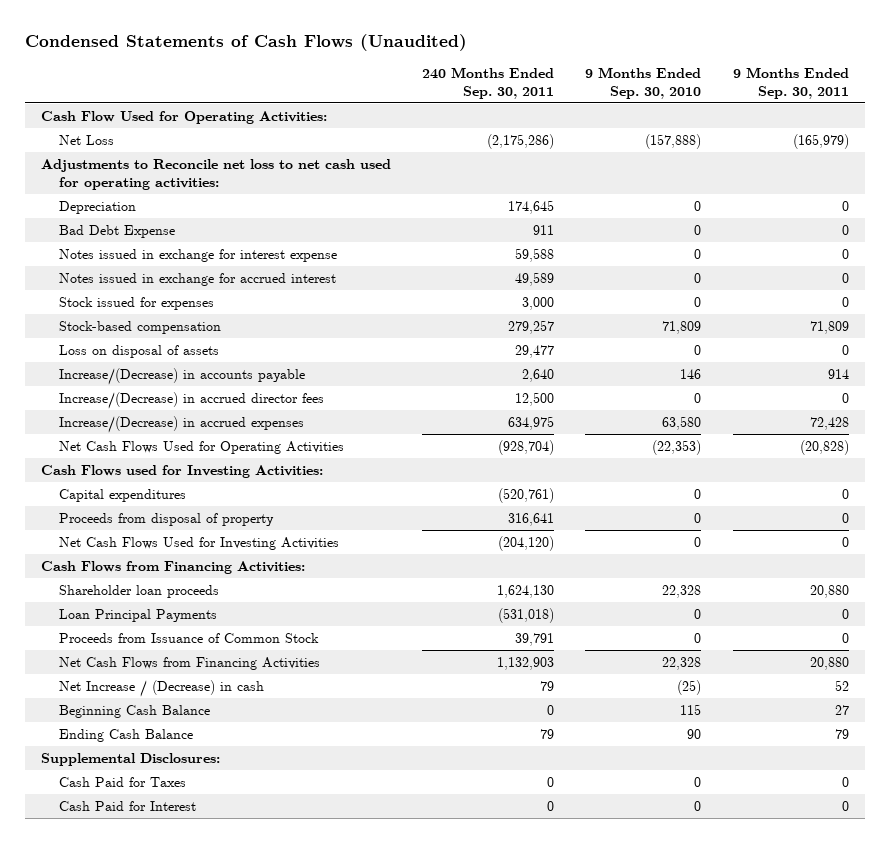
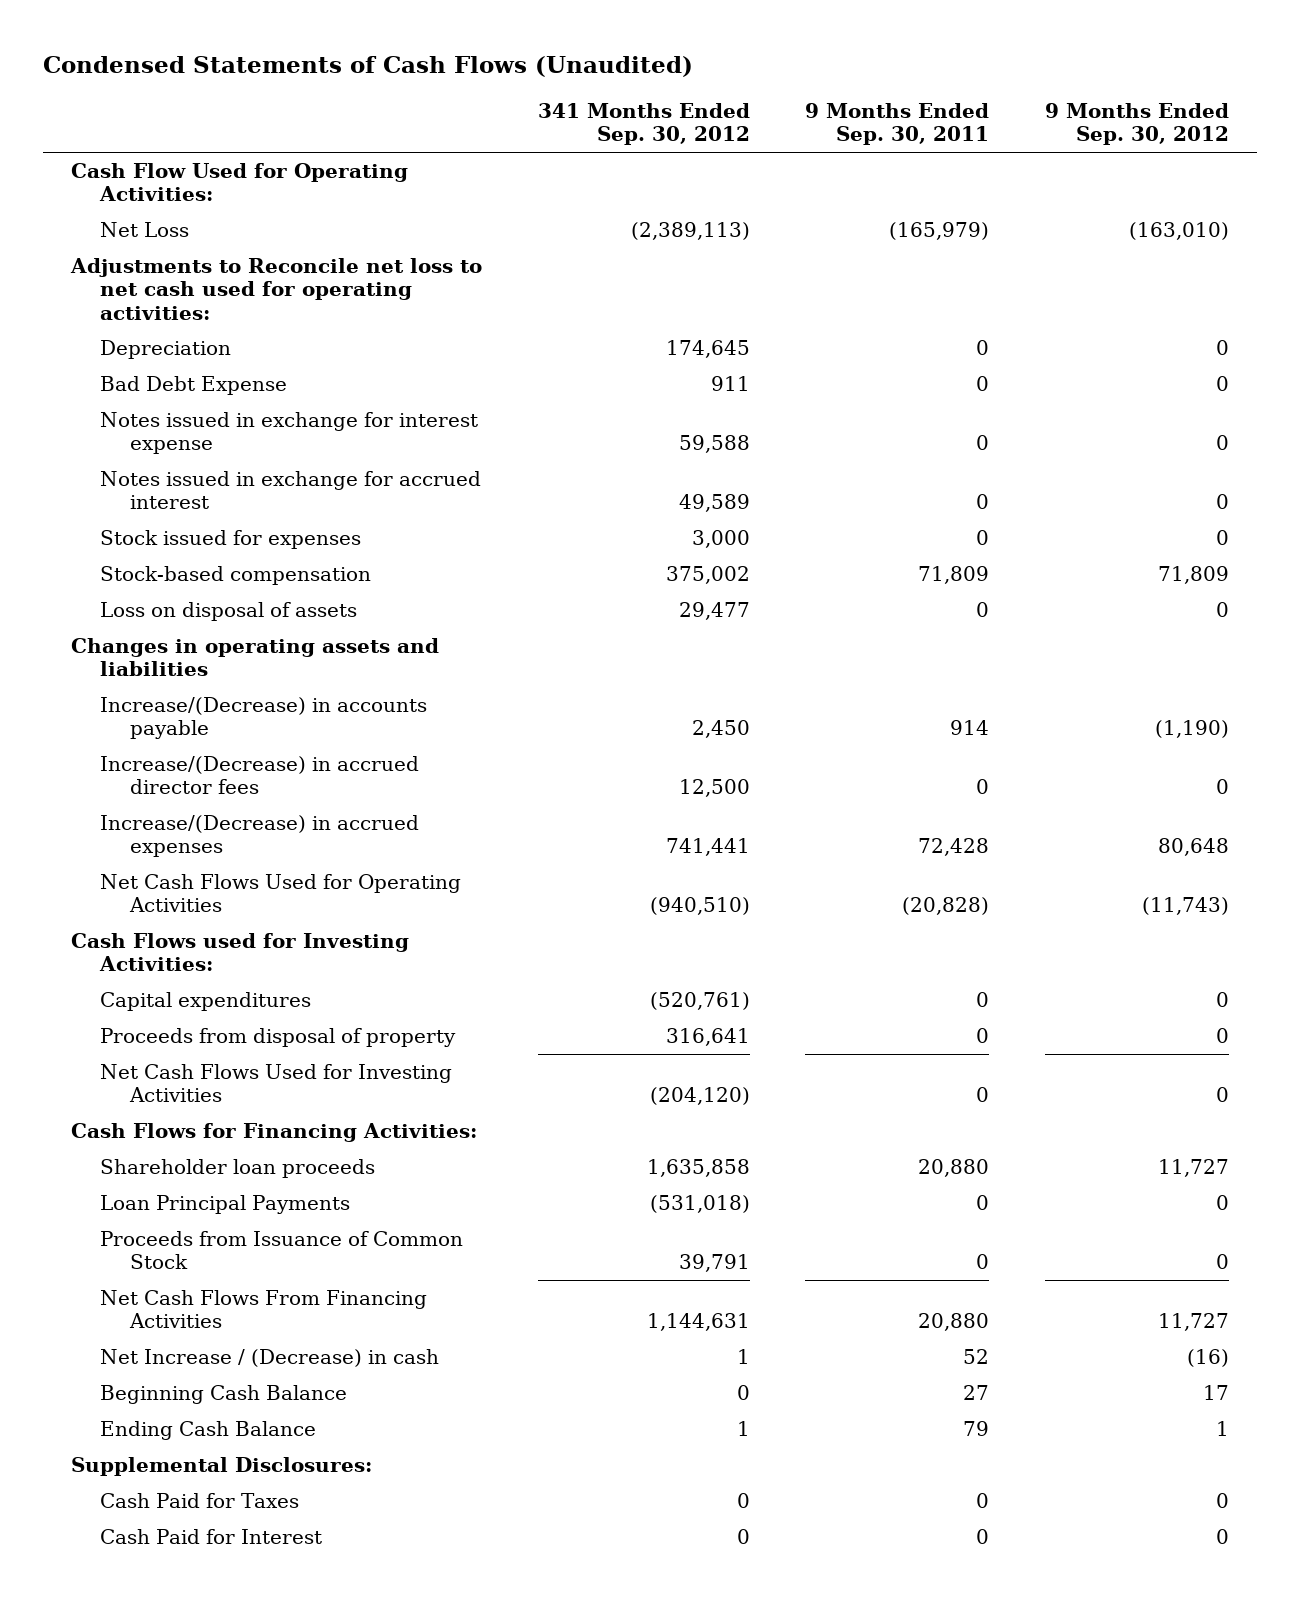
[421,66,554,99] 240 Months Ended Sep. 30, 2011 -> none
[585,66,702,99] 9 Months Ended Sep. 30, 2010 -> none
none -> [537,103,750,146] 341 Months Ended Sep. 30, 2012
none -> [1044,103,1229,146] 9 Months Ended Sep. 30, 2012
none -> [70,637,439,677] Changes in operating assets and liabilities
[40,560,305,574] Cash Flows from Financing Activities: -> [70,1122,477,1142] Cash Flows for Financing Activities:
[58,656,320,670] Net Cash Flows from Financing Activities -> [100,1289,428,1329] Net Cash Flows From Financing Activities

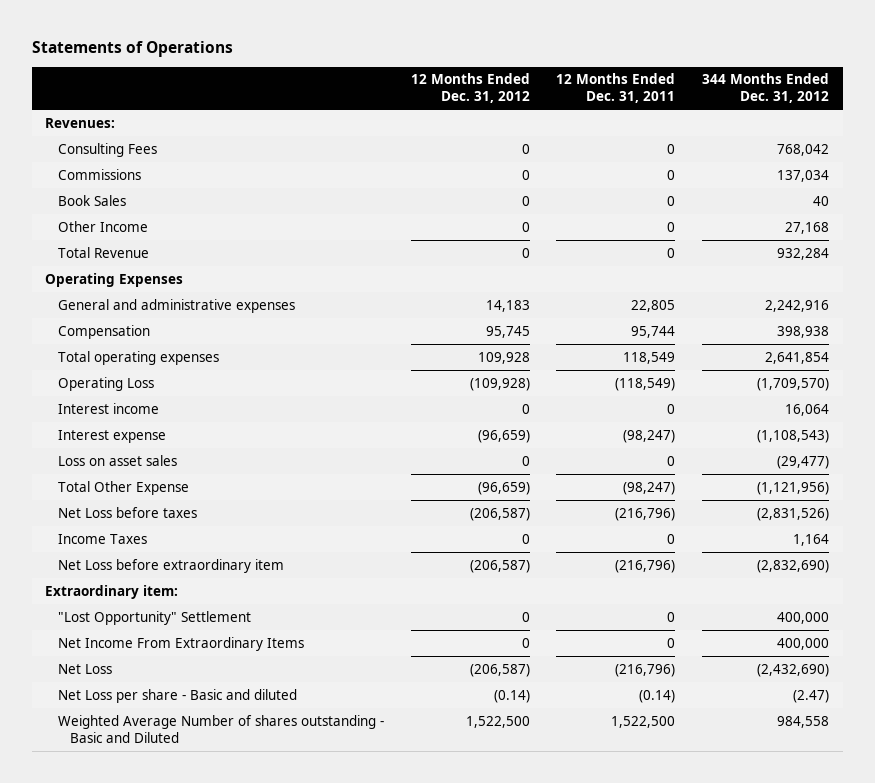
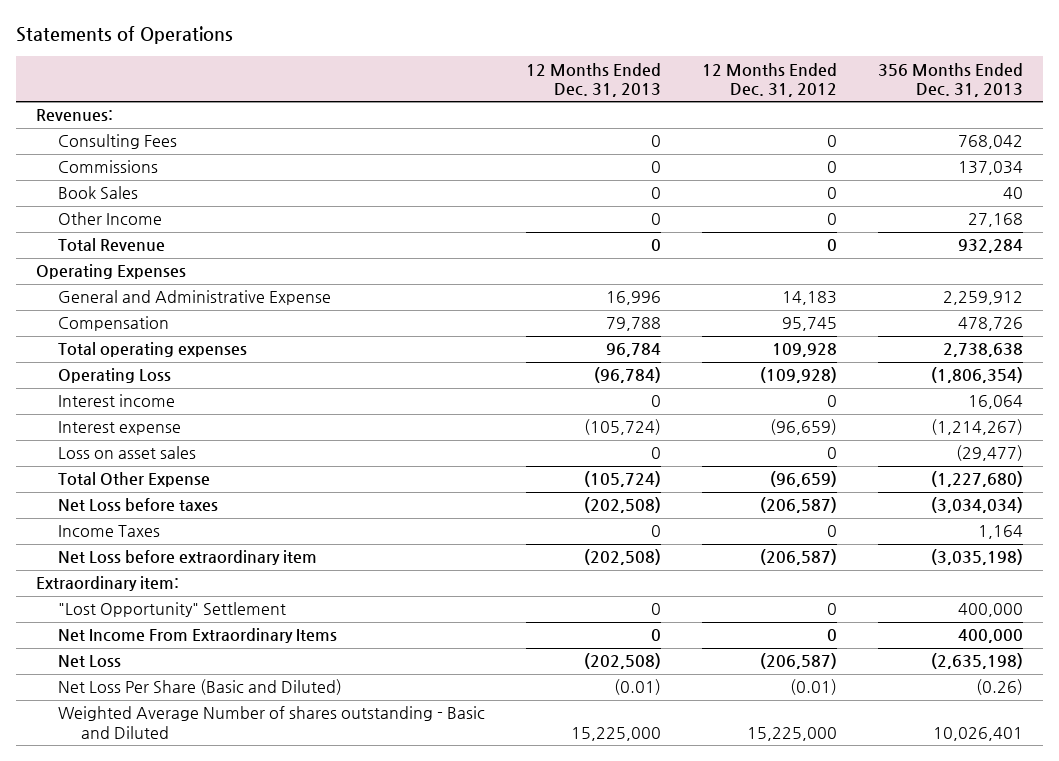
[556,73,676,104] 12 Months Ended Dec. 31, 2011 -> none
[702,73,830,104] 344 Months Ended Dec. 31, 2012 -> none
none -> [526,62,662,97] 12 Months Ended Dec. 31, 2013
none -> [877,62,1023,97] 356 Months Ended Dec. 31, 2013
[57,298,295,313] General and administrative expenses -> [58,290,332,306] General and Administrative Expense
[57,688,297,703] Net Loss per share - Basic and diluted -> [58,679,343,696] Net Loss Per Share (Basic and Diluted)
[493,689,530,703] (0.14) -> [790,679,838,696] (0.01)
[465,715,530,728] 1,522,500 -> [747,726,838,741] 15,225,000

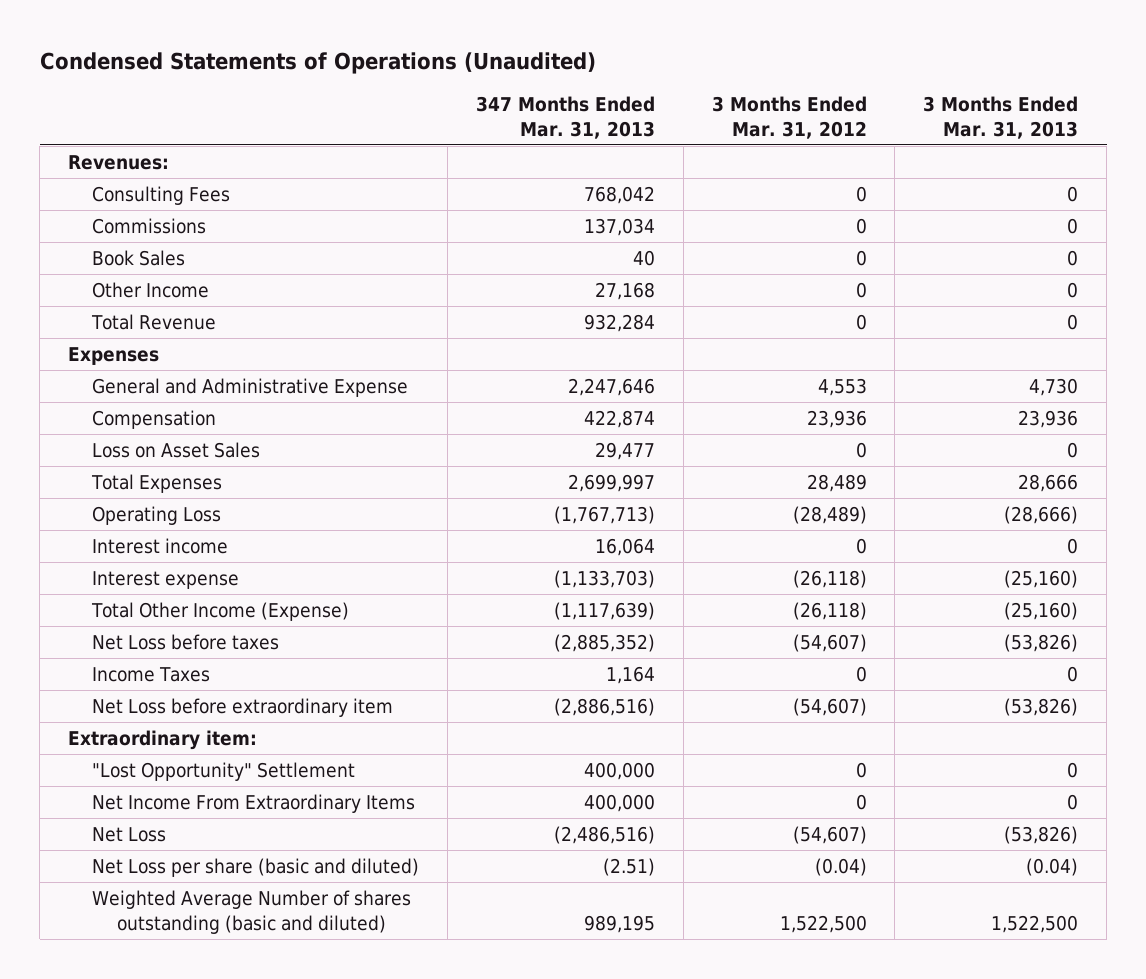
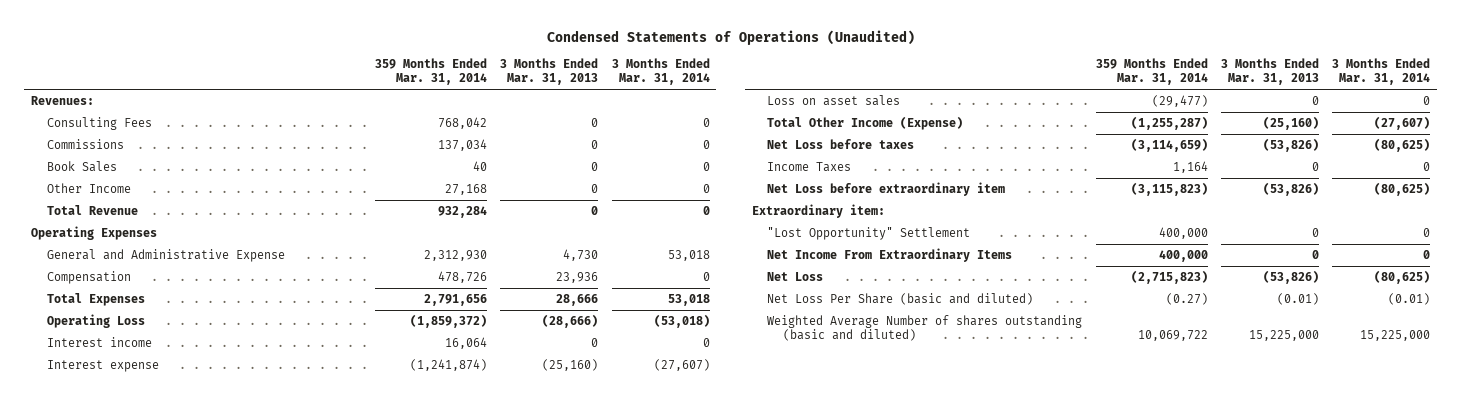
[476,96,656,139] 347 Months Ended Mar. 31, 2013 -> none
[711,96,867,139] 3 Months Ended Mar. 31, 2012 -> none
none -> [374,58,487,86] 359 Months Ended Mar. 31, 2014
none -> [611,58,710,86] 3 Months Ended Mar. 31, 2014
[68,347,160,366] Expenses -> [30,226,157,241] Operating Expenses
[92,442,261,459] Loss on Asset Sales -> none
none -> [767,95,901,107] Loss on asset sales
[92,858,420,878] Net Loss per share (basic and diluted) -> [767,293,1034,306] Net Loss Per Share (basic and diluted)
[1026,858,1079,877] (0.04) -> [1277,293,1320,306] (0.01)
[991,914,1079,933] 1,522,500 -> [1249,329,1320,341] 15,225,000

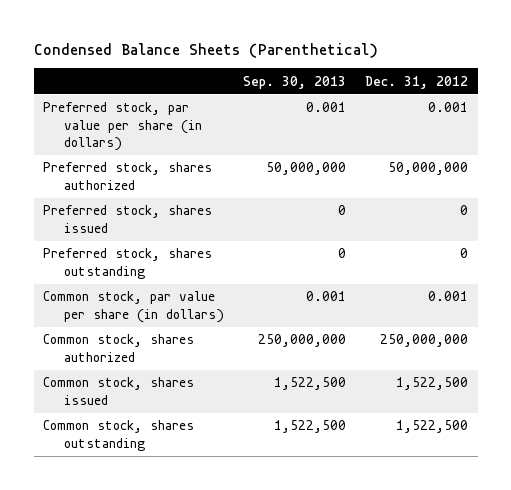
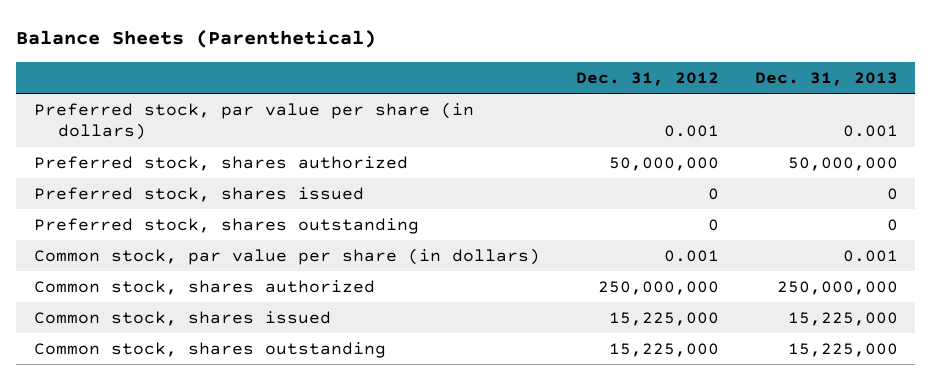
[33,42,378,58] Condensed Balance Sheets (Parenthetical) -> [15,29,376,48] Balance Sheets (Parenthetical)
[242,75,346,89] Sep. 30, 2013 -> none
none -> [754,72,898,87] Dec. 31, 2013
[396,377,469,391] 1,522,500 -> [608,312,719,327] 15,225,000
[396,420,469,434] 1,522,500 -> [608,343,719,358] 15,225,000

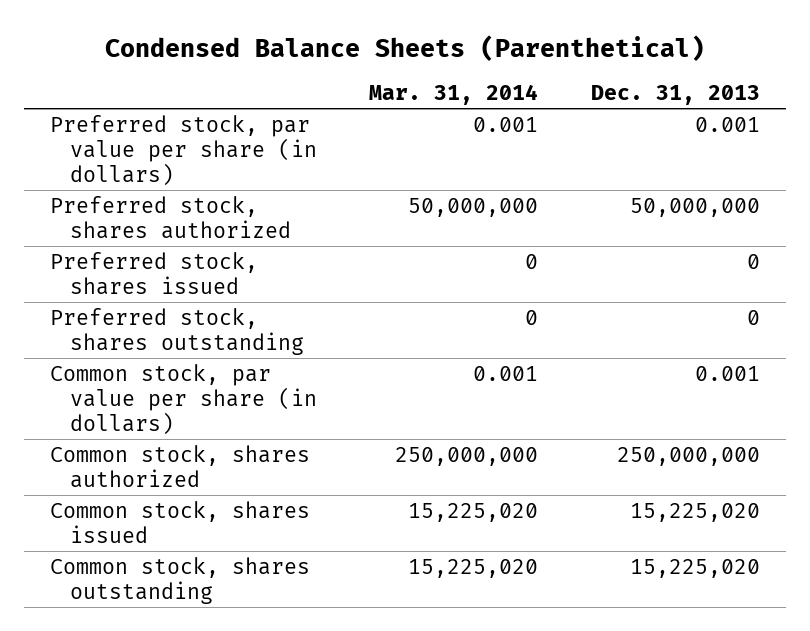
[15,29,376,48] Balance Sheets (Parenthetical) -> [105,34,706,61] Condensed Balance Sheets (Parenthetical)
[575,72,719,87] Dec. 31, 2012 -> none
none -> [369,84,539,106] Mar. 31, 2014
[787,312,898,327] 15,225,000 -> [629,502,760,522] 15,225,020
[787,343,898,358] 15,225,000 -> [629,558,760,578] 15,225,020

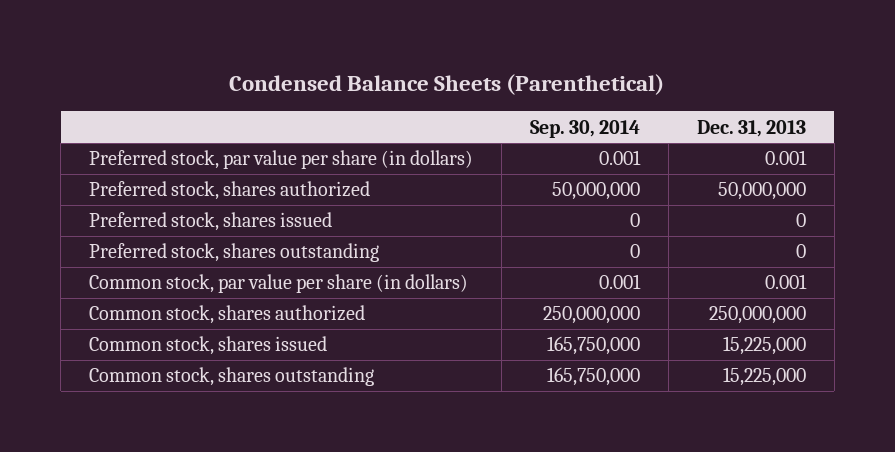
[369,84,539,106] Mar. 31, 2014 -> none
none -> [529,119,640,138] Sep. 30, 2014
[629,502,760,522] 15,225,020 -> [722,336,806,356] 15,225,000
[629,558,760,578] 15,225,020 -> [722,367,806,387] 15,225,000

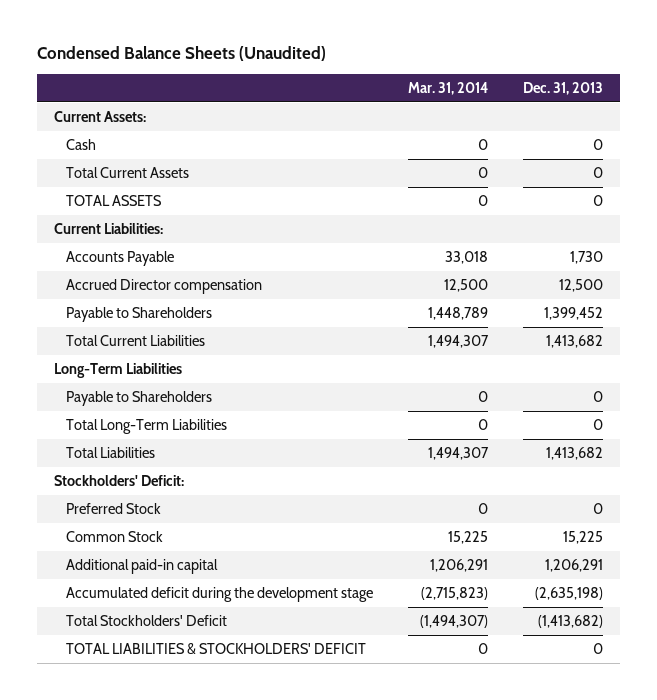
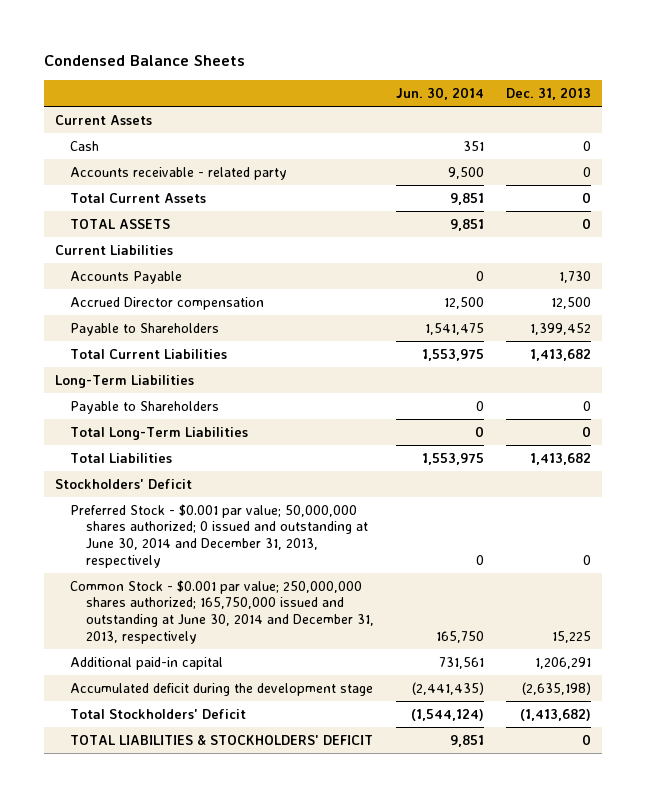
[36,46,326,62] Condensed Balance Sheets (Unaudited) -> [43,54,245,66] Condensed Balance Sheets
[407,82,488,96] Mar. 31, 2014 -> none
none -> [395,86,484,100] Jun. 30, 2014
[53,111,146,123] Current Assets: -> [54,114,152,125] Current Assets
none -> [70,166,288,180] Accounts receivable - related party
[53,223,163,235] Current Liabilities: -> [54,244,173,255] Current Liabilities
[53,475,184,487] Stockholders' Deficit: -> [54,478,192,489] Stockholders' Deficit
[66,503,162,515] Preferred Stock -> [70,503,369,568] Preferred Stock - $0.001 par value; 50,000,000 shares authorized; 0 issued and outstanding at June 30, 2014 and December 31, 2013, respectively
[66,531,164,543] Common Stock -> [70,579,375,644] Common Stock - $0.001 par value; 250,000,000 shares authorized; 165,750,000 issued and outstanding at June 30, 2014 and December 31, 2013, respectively

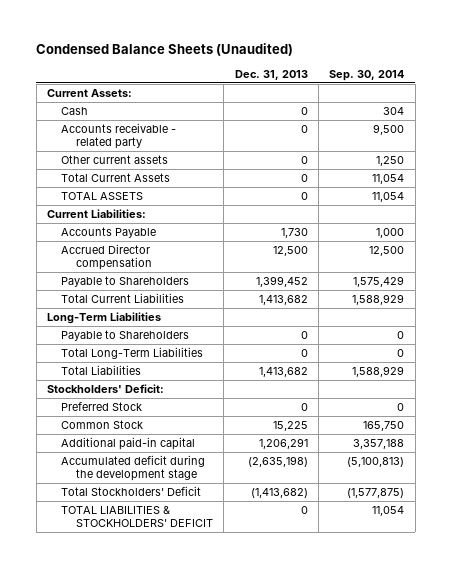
[43,54,245,66] Condensed Balance Sheets -> [36,42,294,56] Condensed Balance Sheets (Unaudited)
[395,86,484,100] Jun. 30, 2014 -> none
none -> [329,69,405,81] Sep. 30, 2014
[54,114,152,125] Current Assets -> [47,89,133,98] Current Assets:
none -> [61,155,169,165] Other current assets
[54,244,173,255] Current Liabilities -> [47,209,147,219] Current Liabilities:
[54,478,192,489] Stockholders' Deficit -> [47,384,165,394] Stockholders' Deficit:
[70,503,369,568] Preferred Stock - $0.001 par value; 50,000,000 shares authorized; 0 issued and outstanding at June 30, 2014 and December 31, 2013, respectively -> [61,402,143,412] Preferred Stock
[70,579,375,644] Common Stock - $0.001 par value; 250,000,000 shares authorized; 165,750,000 issued and outstanding at June 30, 2014 and December 31, 2013, respectively -> [61,420,144,430] Common Stock

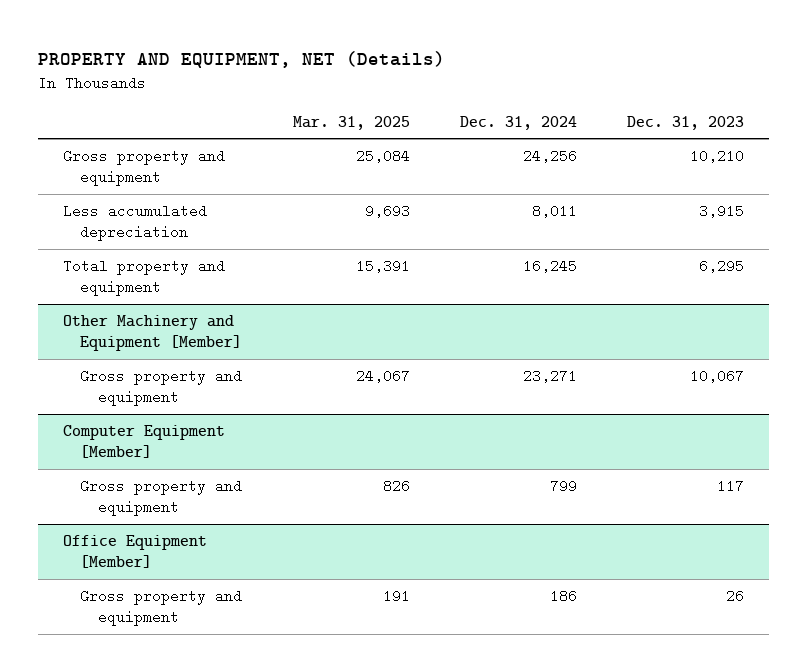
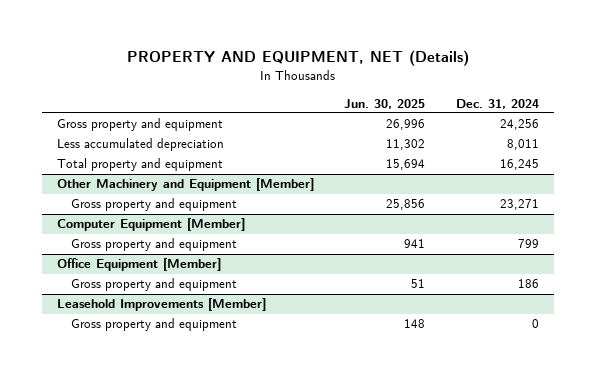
[292,115,410,130] Mar. 31, 2025 -> none
[626,115,744,130] Dec. 31, 2023 -> none
none -> [344,98,426,109] Jun. 30, 2025
none -> [56,298,266,312] Leasehold Improvements [Member]
none -> [71,318,238,332] Gross property and equipment

